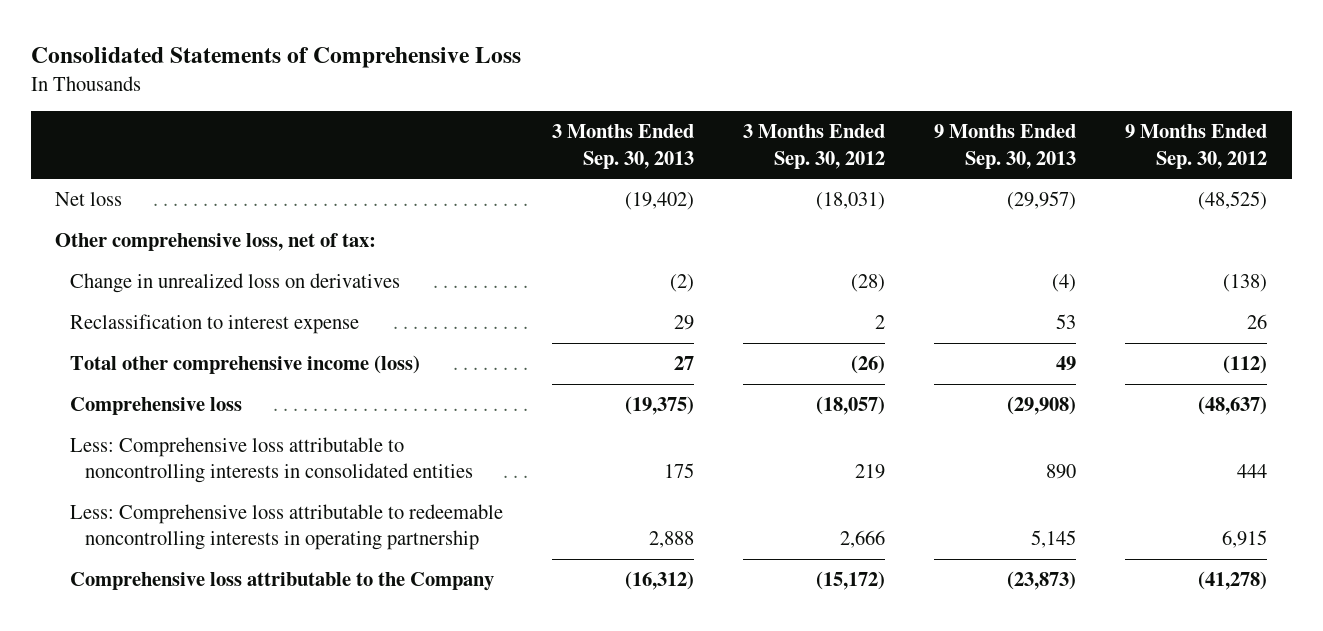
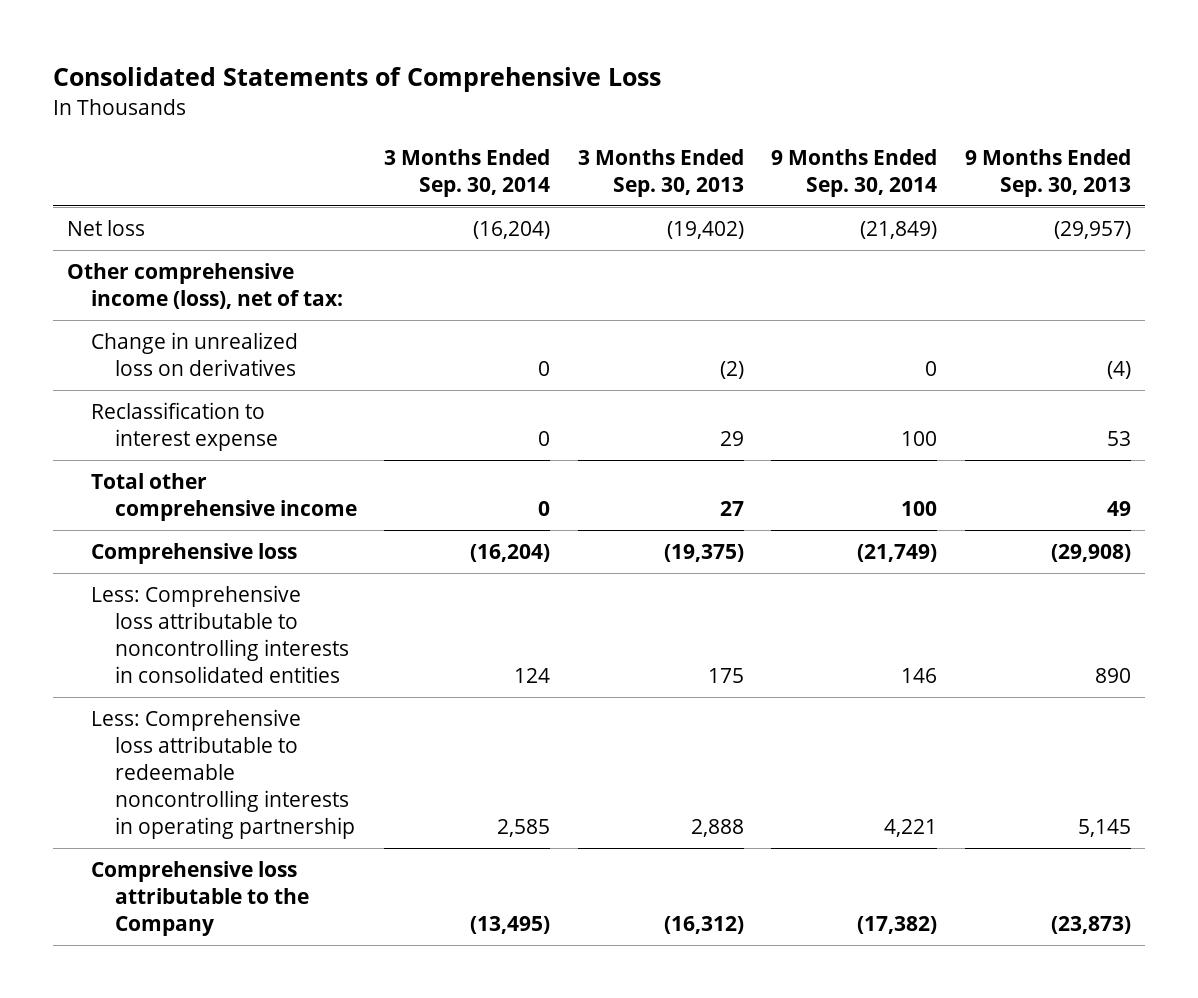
[743,124,886,169] 3 Months Ended Sep. 30, 2012 -> none
[1125,124,1268,169] 9 Months Ended Sep. 30, 2012 -> none
none -> [384,148,551,197] 3 Months Ended Sep. 30, 2014
none -> [771,148,938,197] 9 Months Ended Sep. 30, 2014
[55,233,377,252] Other comprehensive loss, net of tax: -> [67,263,343,310] Other comprehensive income (loss), net of tax:
[70,355,421,375] Total other comprehensive income (loss) -> [90,473,357,522] Total other comprehensive income

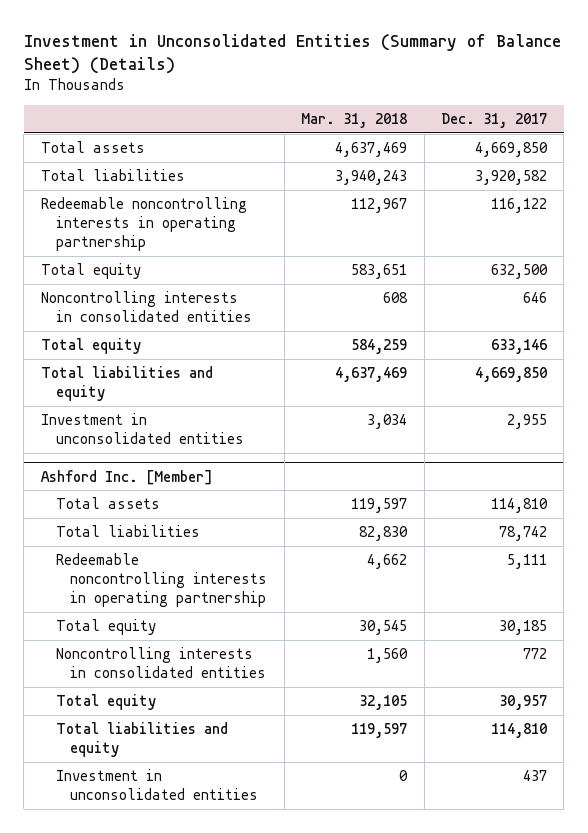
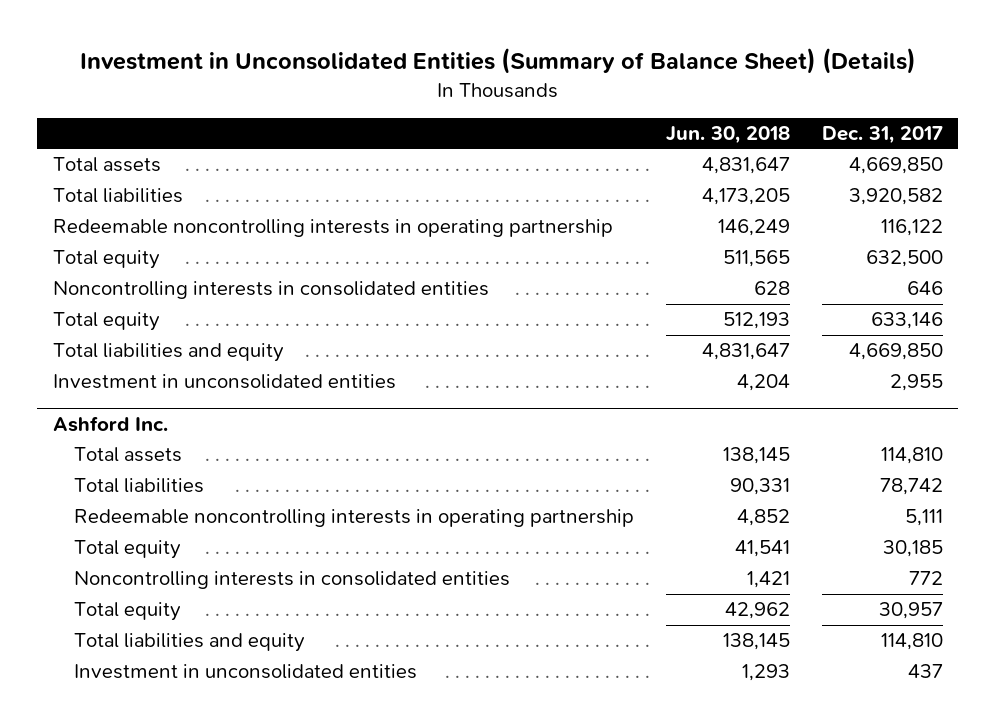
[301,112,408,128] Mar. 31, 2018 -> none
none -> [666,125,791,144] Jun. 30, 2018
[40,469,213,485] Ashford Inc. [Member] -> [52,416,168,433] Ashford Inc.

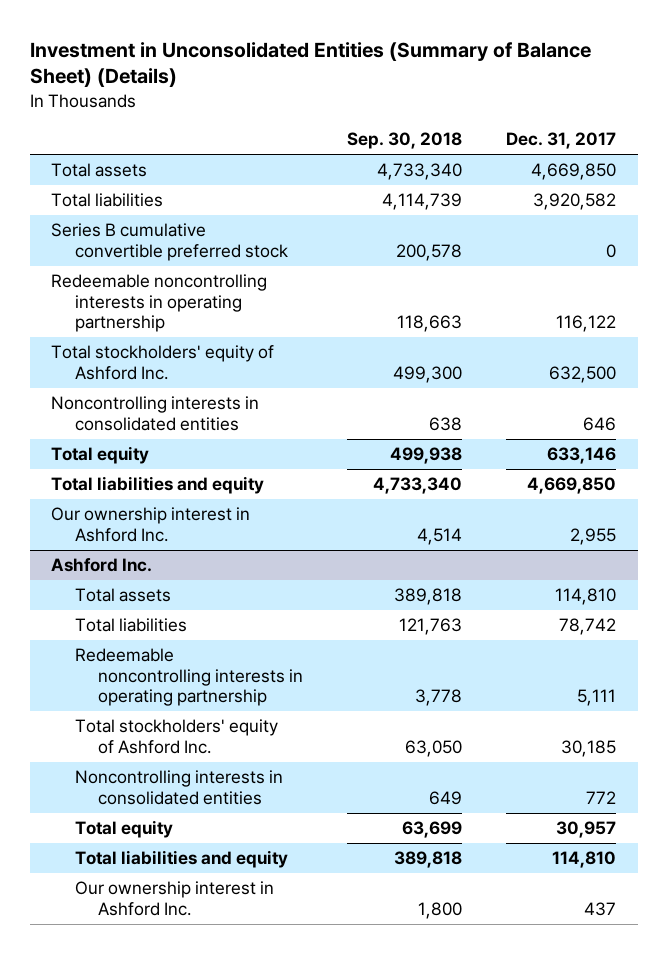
[666,125,791,144] Jun. 30, 2018 -> none
none -> [347,132,463,150] Sep. 30, 2018
none -> [51,223,288,261] Series B cumulative convertible preferred stock
[52,250,160,270] Total equity -> [51,345,275,380] Total stockholders' equity of Ashford Inc.
[52,374,396,390] Investment in unconsolidated entities -> [51,507,251,542] Our ownership interest in Ashford Inc.
[74,540,182,560] Total equity -> [74,719,278,754] Total stockholders' equity of Ashford Inc.
[74,664,418,680] Investment in unconsolidated entities -> [74,881,274,916] Our ownership interest in Ashford Inc.

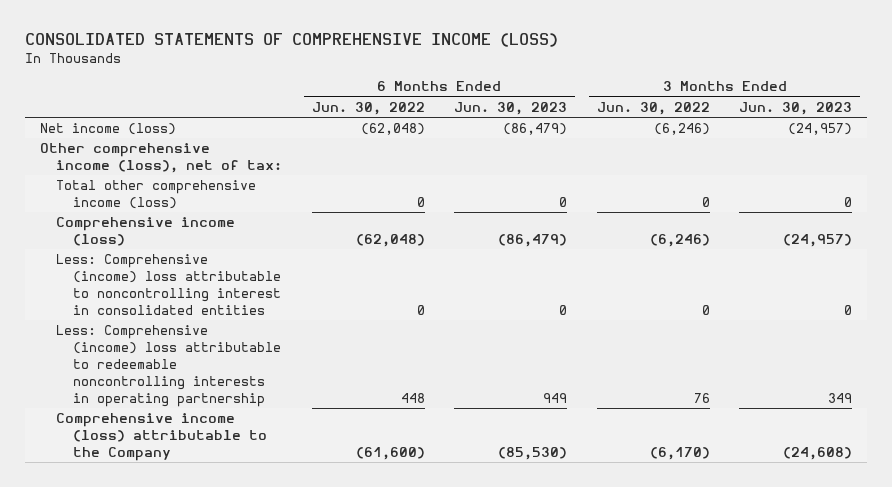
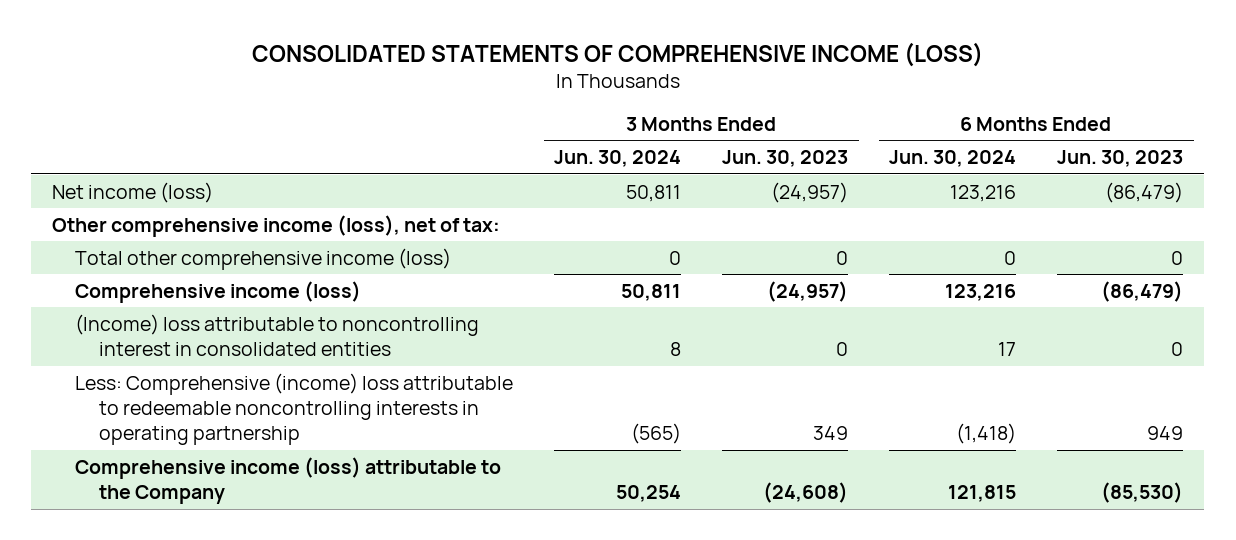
[311,101,425,115] Jun. 30, 2022 -> none
[596,101,710,115] Jun. 30, 2022 -> none
none -> [554,150,682,168] Jun. 30, 2024
none -> [889,150,1017,168] Jun. 30, 2024
[56,254,281,315] Less: Comprehensive (income) loss attributable to noncontrolling interest in consolidated entities -> [75,313,480,356] (Income) loss attributable to noncontrolling interest in consolidated entities

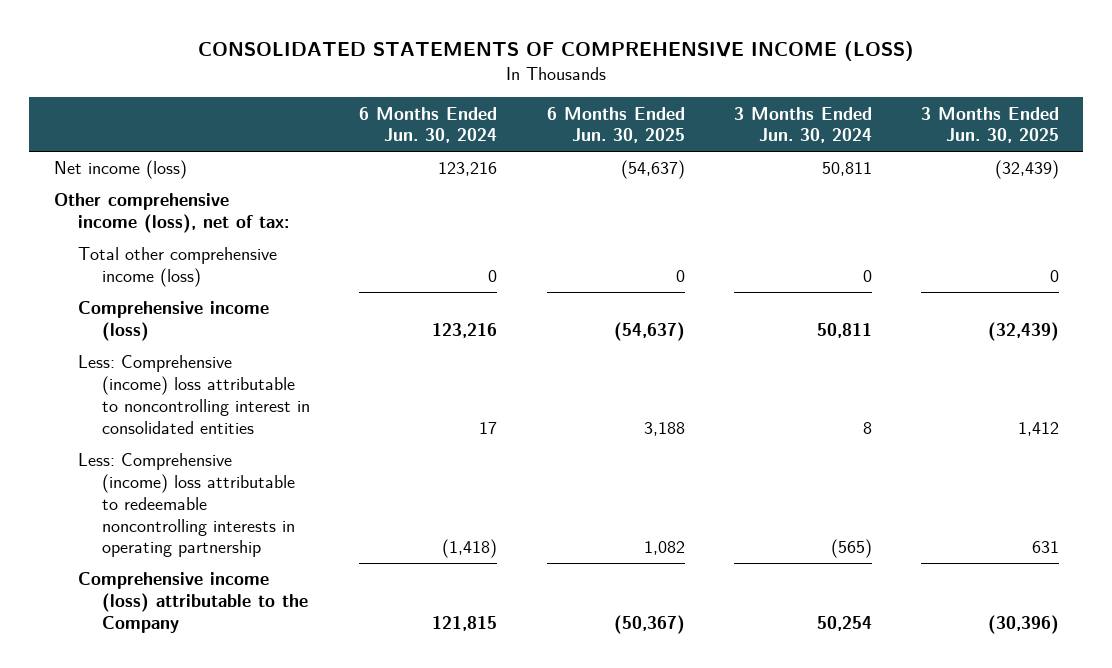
[722,150,849,168] Jun. 30, 2023 -> none
[1057,150,1184,168] Jun. 30, 2023 -> none
none -> [546,106,685,144] 6 Months Ended Jun. 30, 2025
none -> [920,106,1059,144] 3 Months Ended Jun. 30, 2025
[75,313,480,356] (Income) loss attributable to noncontrolling interest in consolidated entities -> [77,355,311,434] Less: Comprehensive (income) loss attributable to noncontrolling interest in consolidated entities

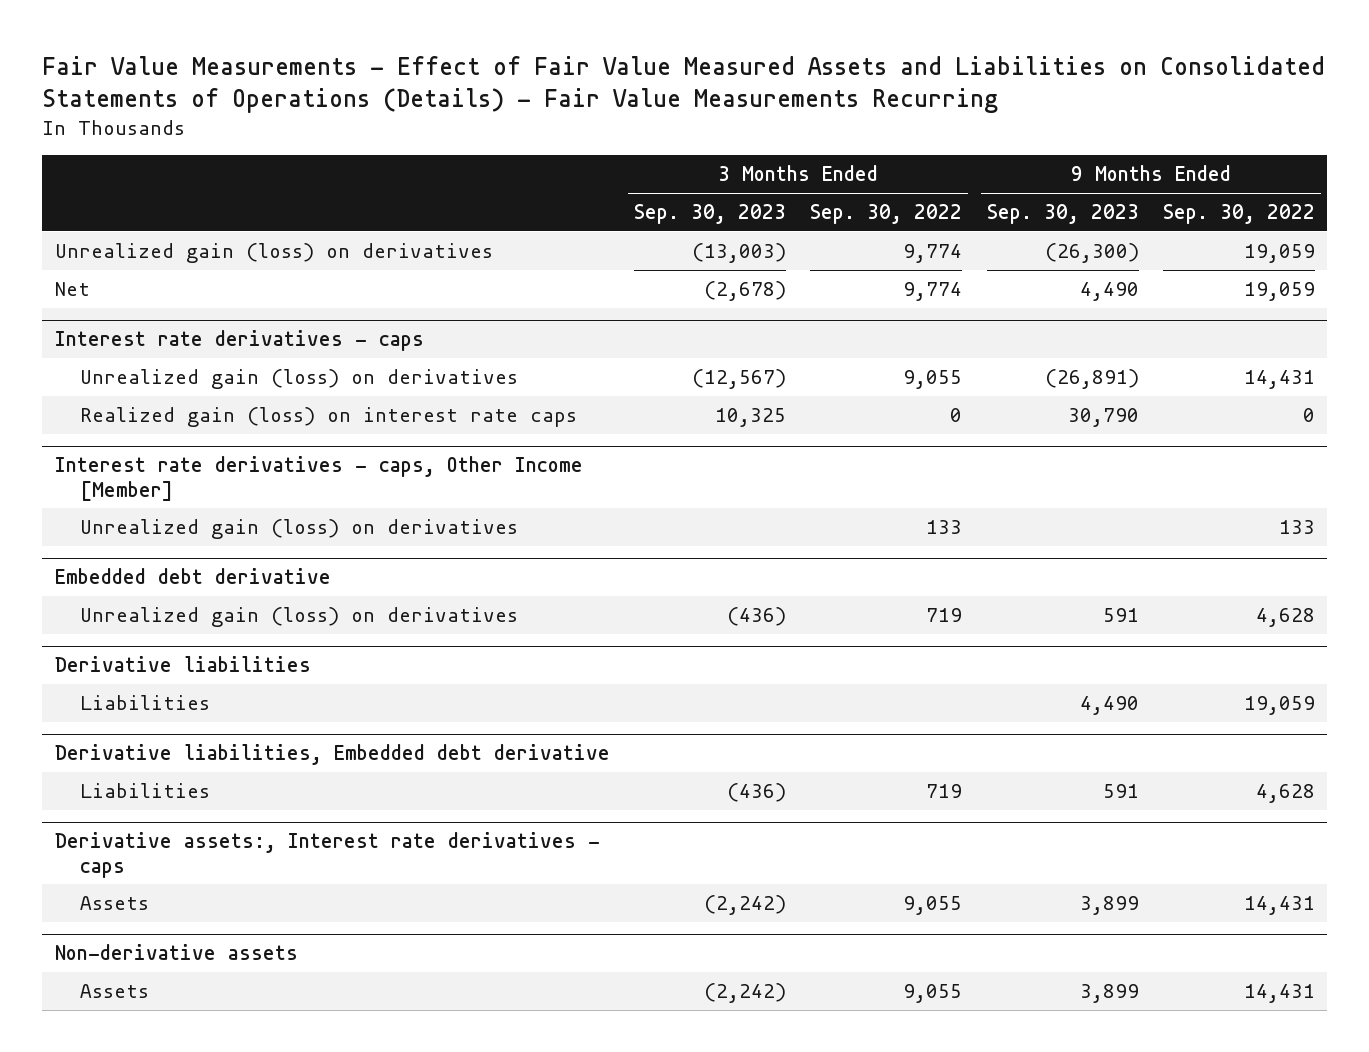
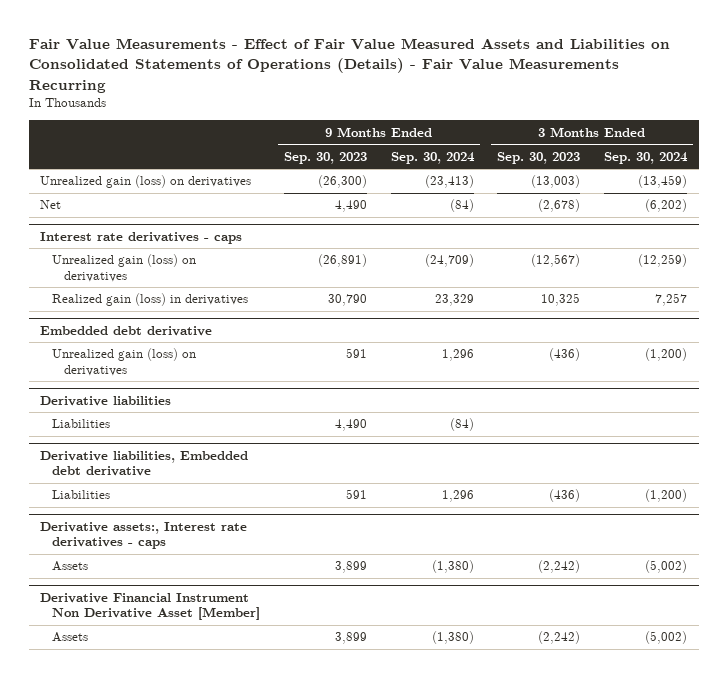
[810,204,963,225] Sep. 30, 2022 -> none
[1162,204,1315,225] Sep. 30, 2022 -> none
none -> [390,151,475,164] Sep. 30, 2024
none -> [603,151,688,164] Sep. 30, 2024
[54,456,583,501] Interest rate derivatives - caps, Other Income [Member] -> none
[80,519,519,540] Unrealized gain (loss) on derivatives -> none
[80,407,578,428] Realized gain (loss) on interest rate caps -> [52,293,249,307] Realized gain (loss) in derivatives
[54,944,298,961] Non-derivative assets -> [40,593,261,621] Derivative Financial Instrument Non Derivative Asset [Member]

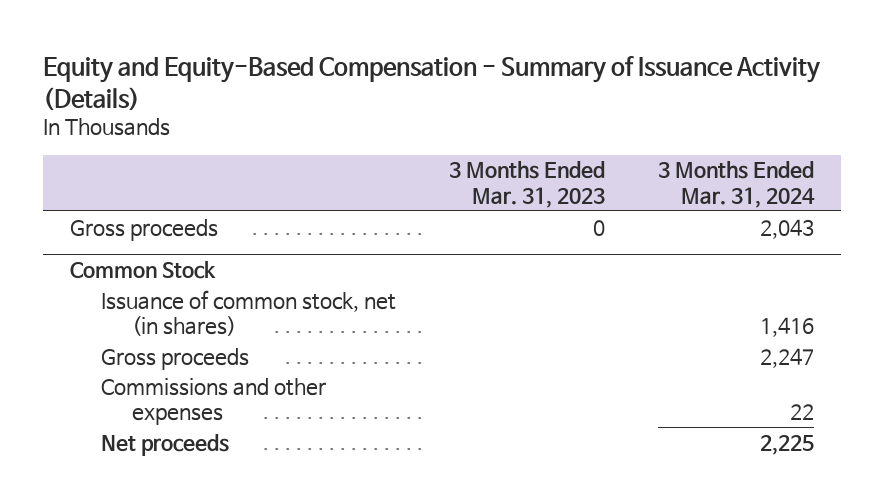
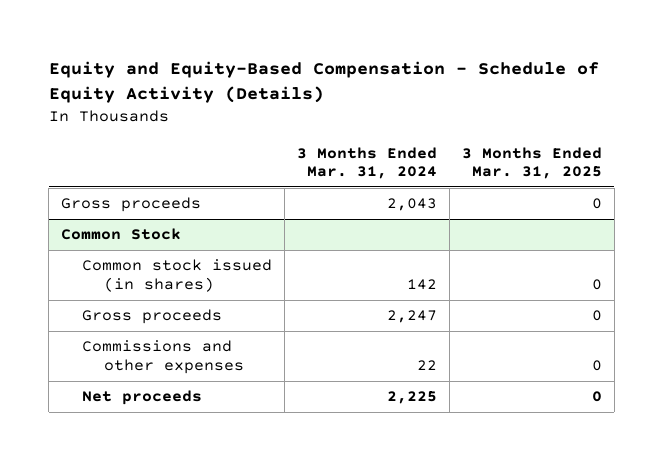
[42,55,820,111] Equity and Equity-Based Compensation - Summary of Issuance Activity (Details) -> [48,60,599,104] Equity and Equity-Based Compensation - Schedule of Equity Activity (Details)
[449,161,606,208] 3 Months Ended Mar. 31, 2023 -> none
none -> [461,146,602,180] 3 Months Ended Mar. 31, 2025
[101,289,397,337] Issuance of common stock, net (in shares) -> [82,259,273,293] Common stock issued (in shares)
[760,317,815,338] 1,416 -> [407,279,438,291] 142

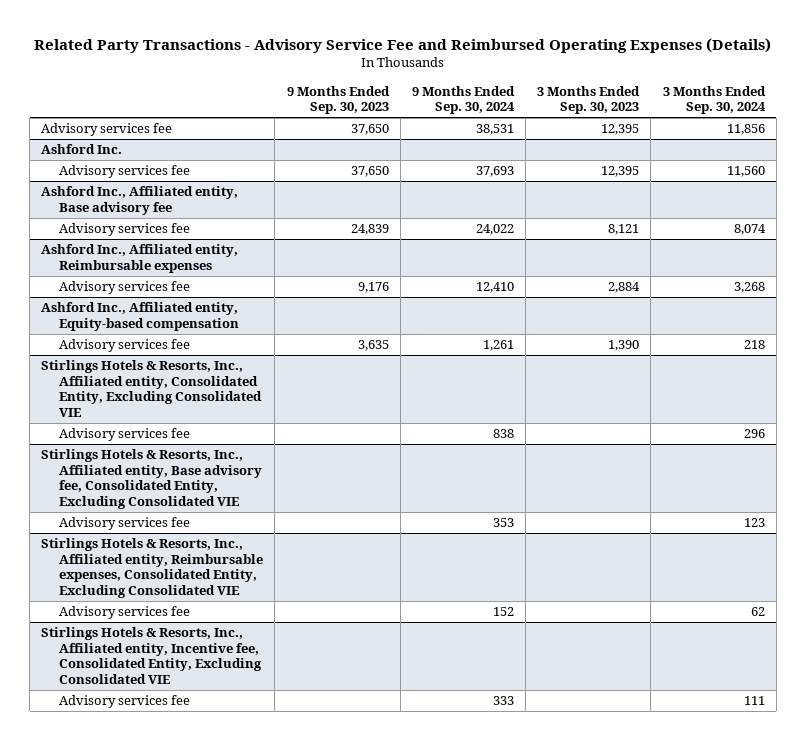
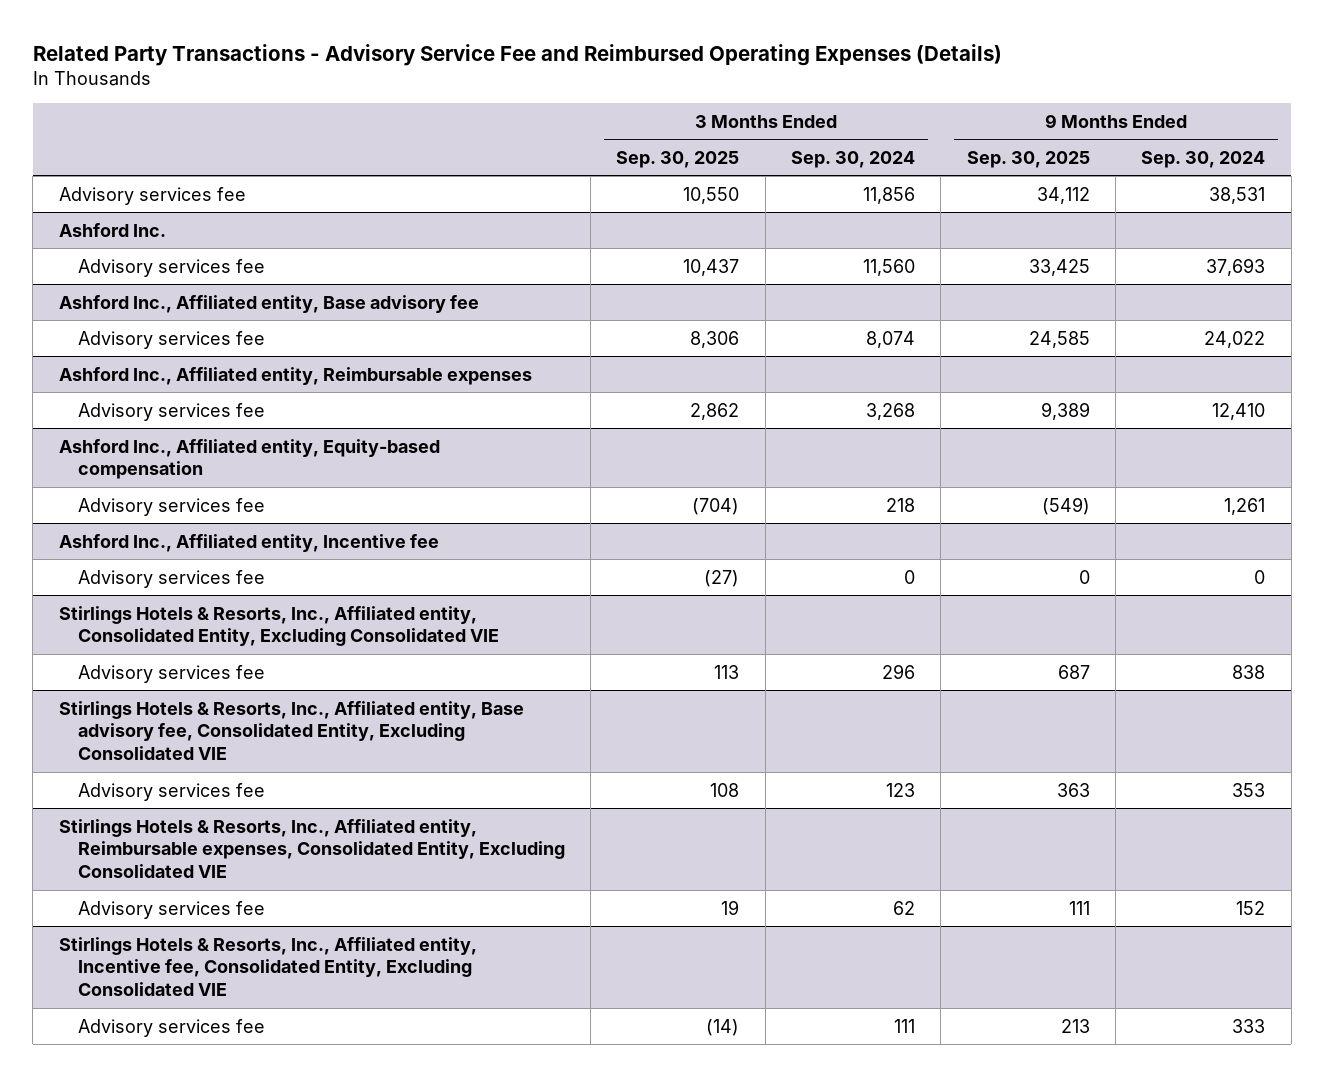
[286,85,390,115] 9 Months Ended Sep. 30, 2023 -> none
[537,85,641,115] 3 Months Ended Sep. 30, 2023 -> none
none -> [616,150,740,168] Sep. 30, 2025
none -> [966,150,1090,168] Sep. 30, 2025
none -> [58,533,439,552] Ashford Inc., Affiliated entity, Incentive fee
none -> [77,569,265,588] Advisory services fee

